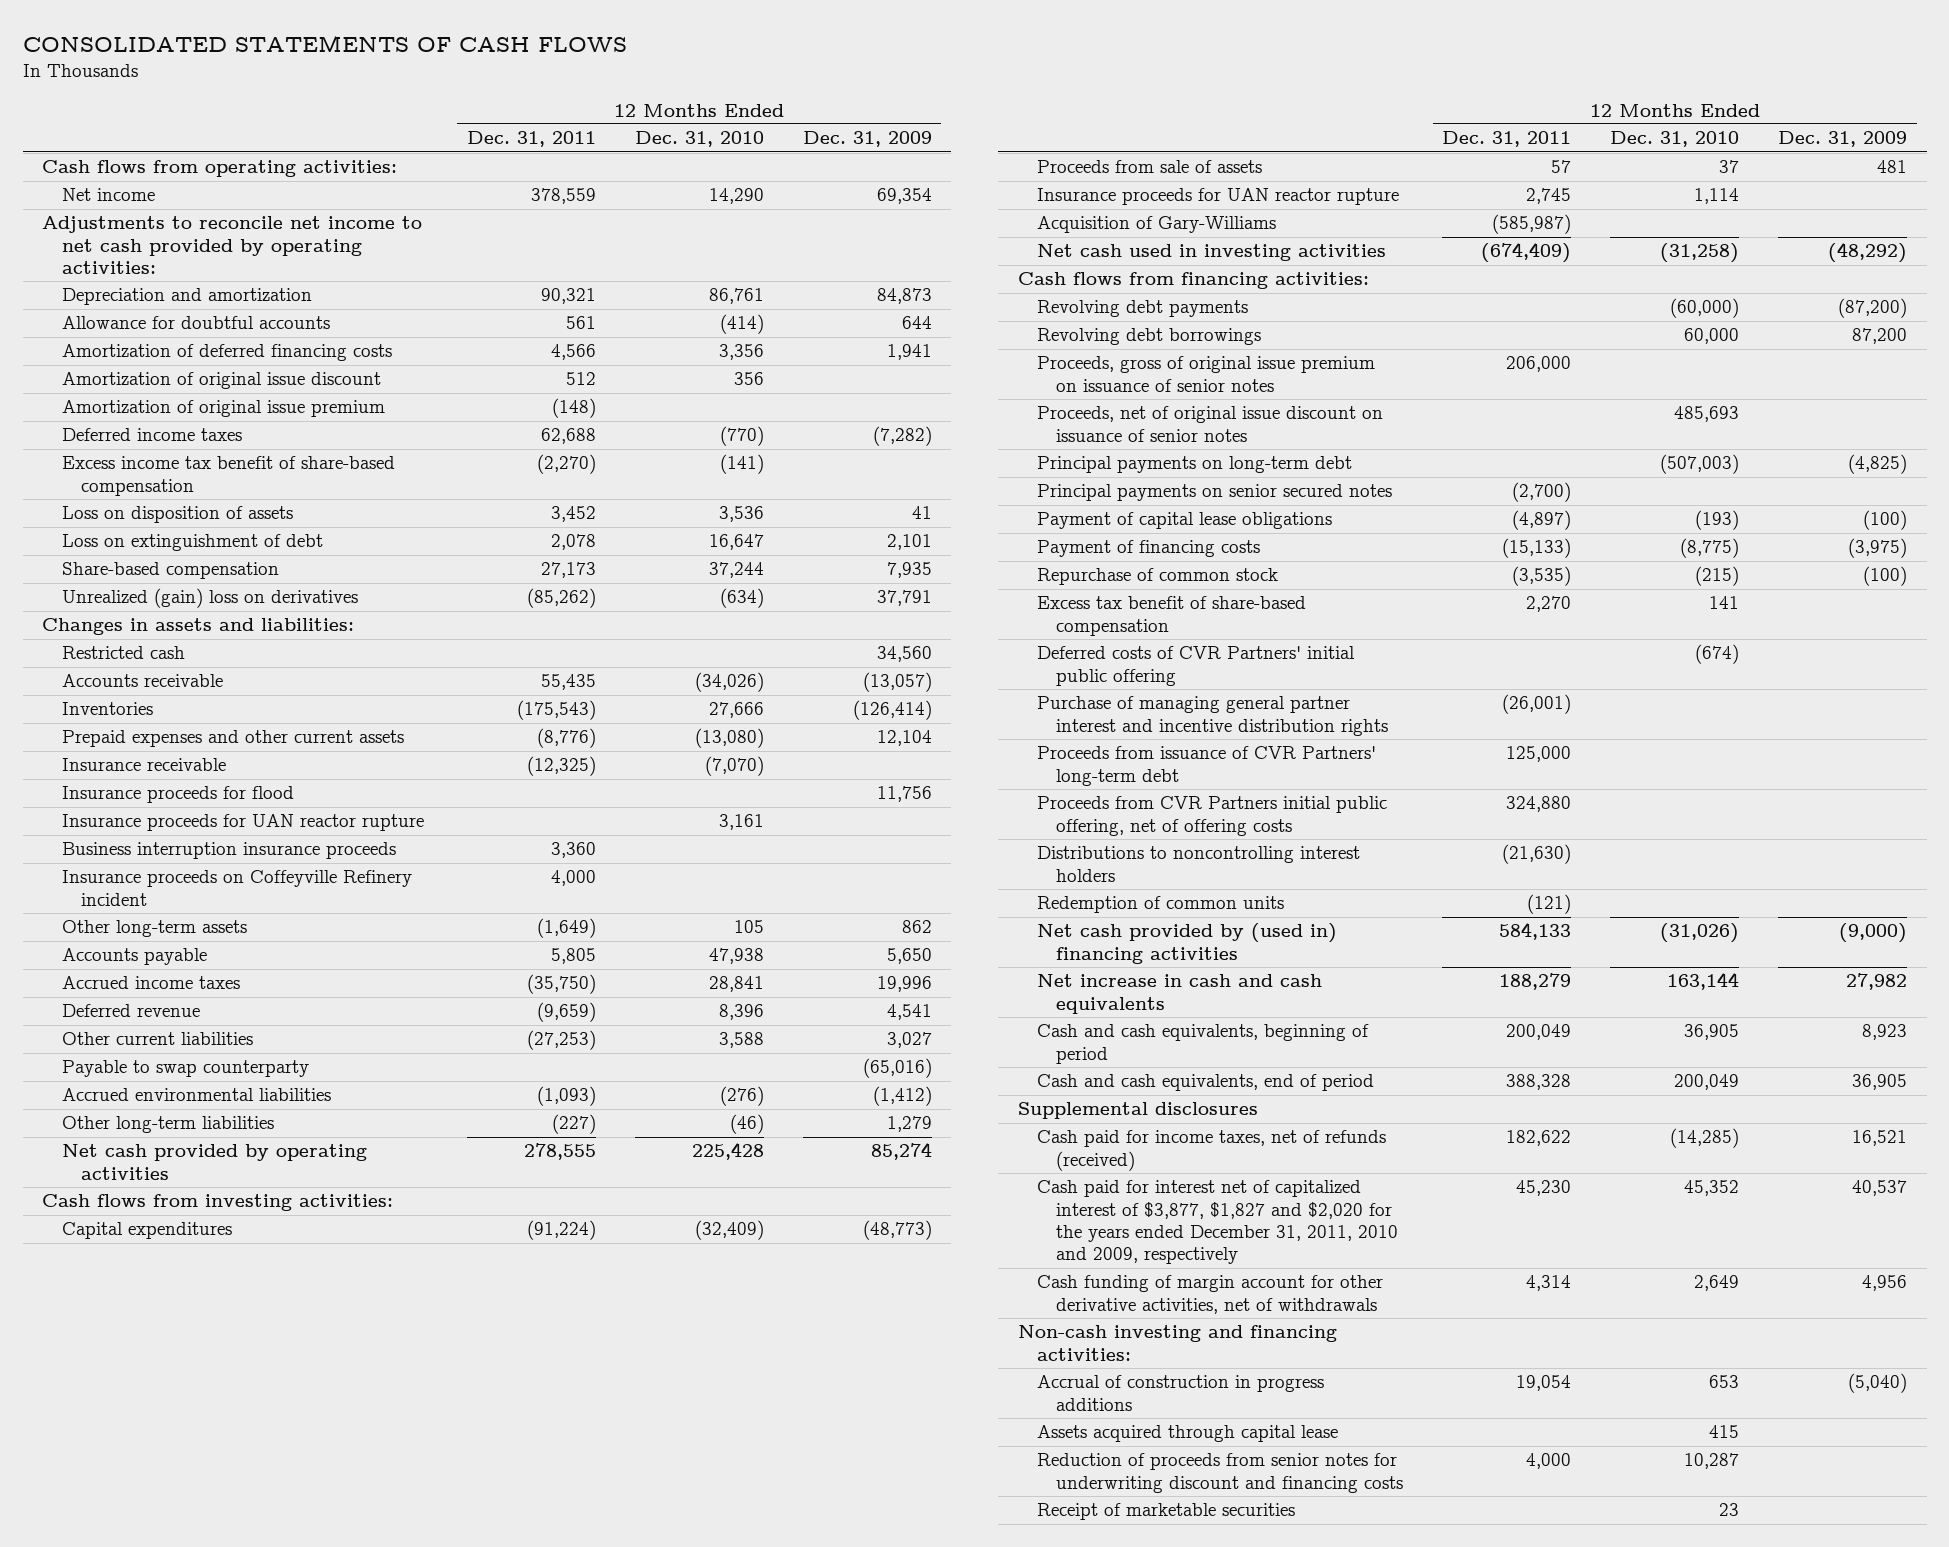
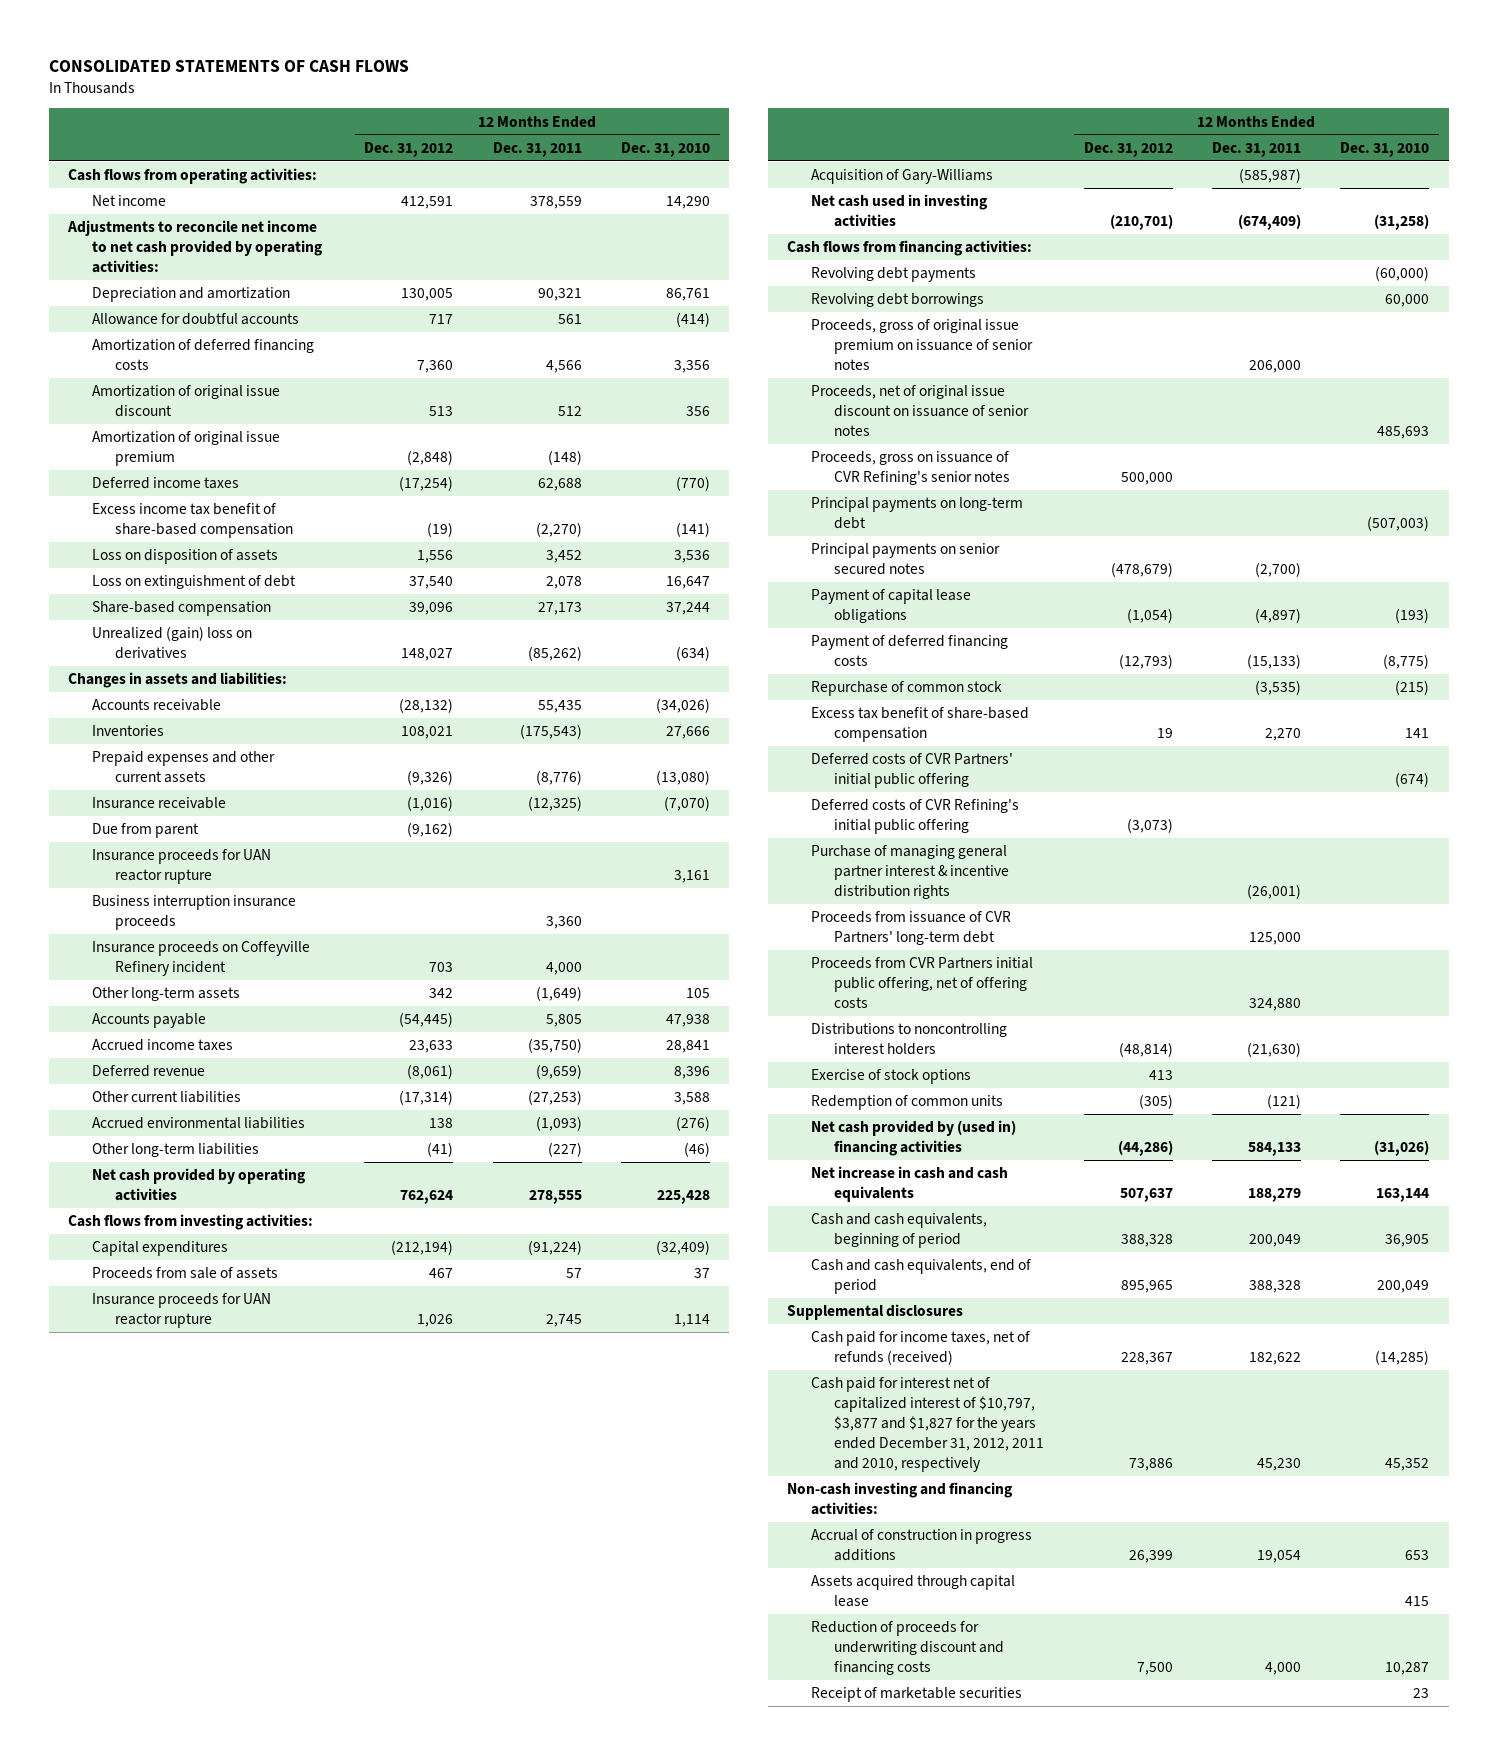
[802,131,932,148] Dec. 31, 2009 -> none
none -> [364,141,454,157] Dec. 31, 2012
[61,646,185,660] Restricted cash -> none
[61,786,294,804] Insurance proceeds for flood -> none
none -> [91,823,199,839] Due from parent
[61,1060,309,1078] Payable to swap counterparty -> none
none -> [810,451,1011,486] Proceeds, gross on issuance of CVR Refining's senior notes
[1036,540,1260,558] Payment of financing costs -> [810,635,1008,667] Payment of deferred financing costs
none -> [810,799,1019,835] Deferred costs of CVR Refining's initial public offering
[1036,696,1389,736] Purchase of managing general partner interest and incentive distribution rights -> [810,845,1010,899] Purchase of managing general partner interest & incentive distribution rights
none -> [810,1069,971,1085] Exercise of stock options
[1036,1275,1383,1314] Cash funding of margin account for other derivative activities, net of withdrawals -> none
[1036,1180,1399,1265] Cash paid for interest net of capitalized interest of $3,877, $1,827 and $2,020 for the years ended December 31, 2011, 2010 and 2009, respectively -> [810,1377,1045,1472] Cash paid for interest net of capitalized interest of $10,797, $3,877 and $1,827 for the years ended December 31, 2012, 2011 and 2010, respectively
[1036,1453,1404,1493] Reduction of proceeds from senior notes for underwriting discount and financing costs -> [810,1621,1005,1675] Reduction of proceeds for underwriting discount and financing costs

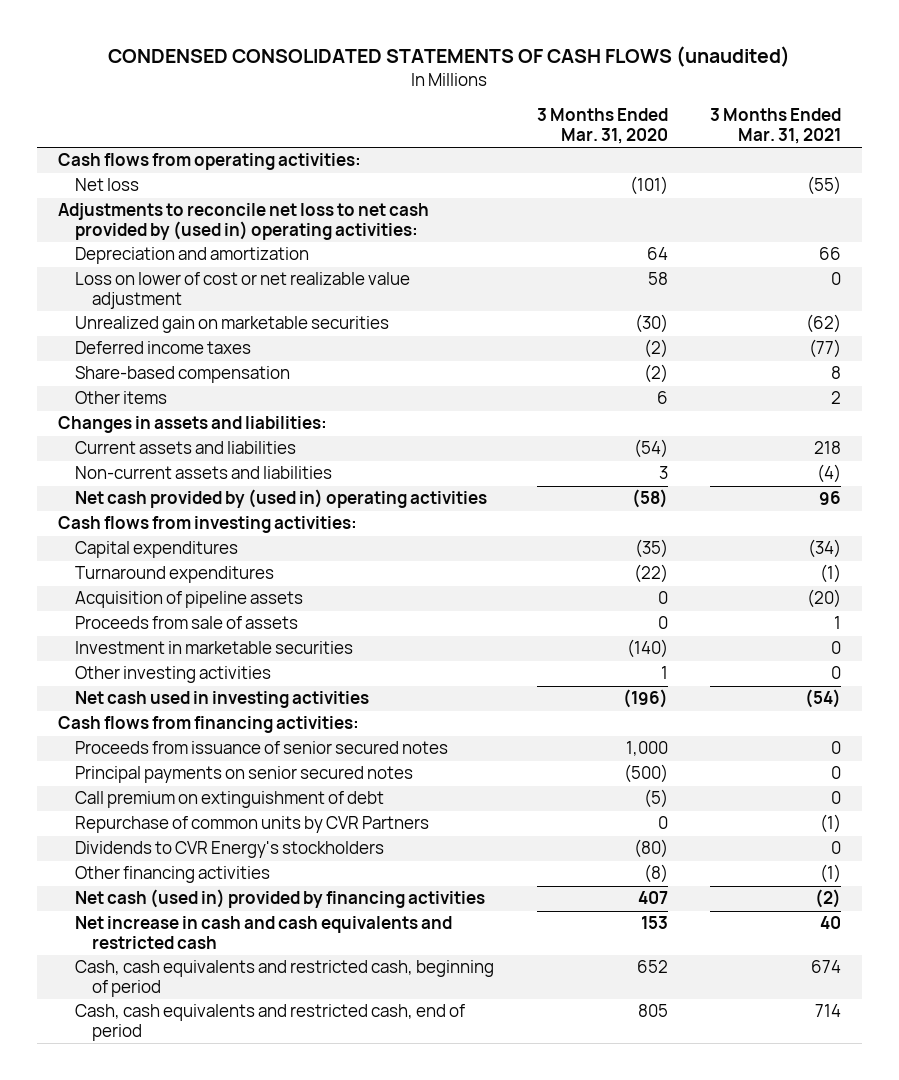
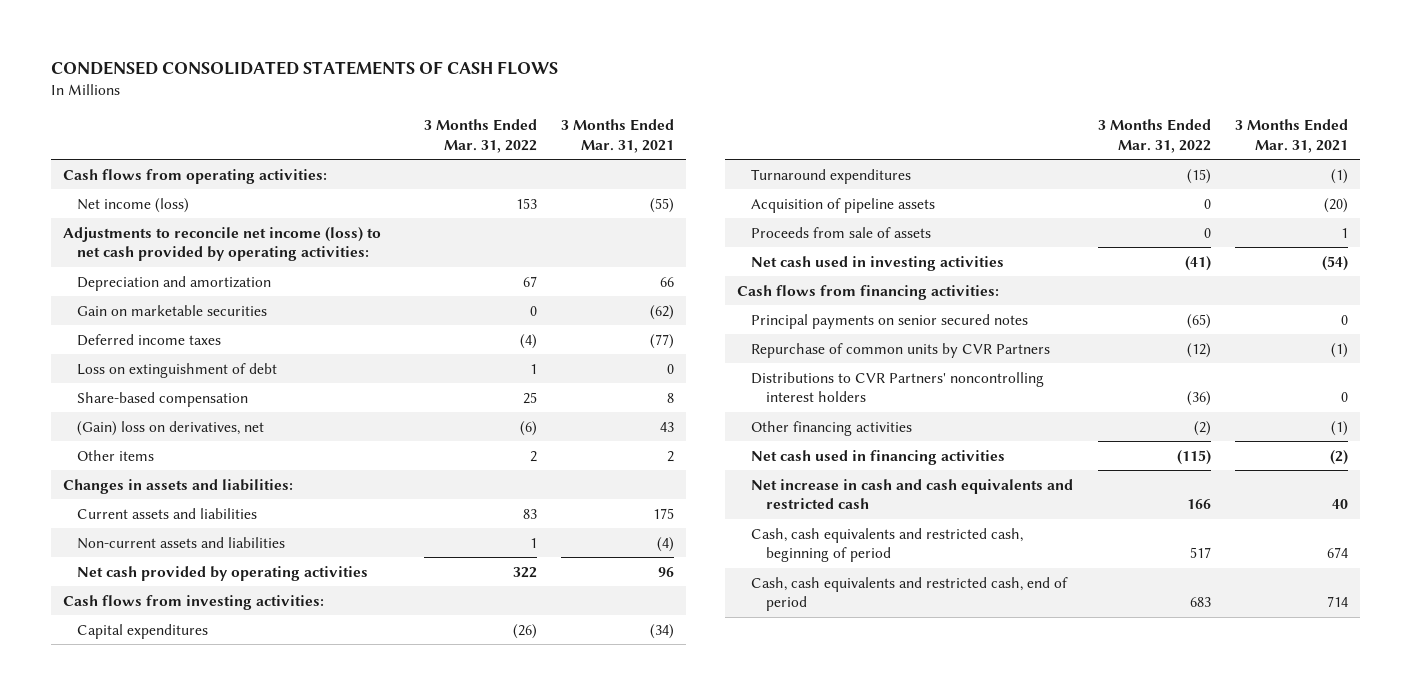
[108,45,791,67] CONDENSED CONSOLIDATED STATEMENTS OF CASH FLOWS (unaudited) -> [50,61,558,76] CONDENSED CONSOLIDATED STATEMENTS OF CASH FLOWS
[536,108,668,145] 3 Months Ended Mar. 31, 2020 -> none
none -> [423,119,537,153] 3 Months Ended Mar. 31, 2022
[75,178,140,192] Net loss -> [77,197,190,213] Net income (loss)
[57,203,429,241] Adjustments to reconcile net loss to net cash provided by (used in) operating activities: -> [62,226,381,262] Adjustments to reconcile net income (loss) to net cash provided by operating activities:
[75,272,411,310] Loss on lower of cost or net realizable value adjustment -> none
[75,316,390,334] Unrealized gain on marketable securities -> [77,304,268,316] Gain on marketable securities
none -> [77,362,278,378] Loss on extinguishment of debt
none -> [77,420,265,436] (Gain) loss on derivatives, net
[813,441,841,455] 218 -> [653,507,675,519] 175
[75,489,488,509] Net cash provided by (used in) operating activities -> [77,565,369,581] Net cash provided by operating activities
[75,641,354,655] Investment in marketable securities -> none
[75,666,272,684] Other investing activities -> none
[75,741,449,755] Proceeds from issuance of senior secured notes -> none
[75,791,385,809] Call premium on extinguishment of debt -> none
[75,841,385,859] Dividends to CVR Energy's stockholders -> none
none -> [751,371,1045,403] Distributions to CVR Partners' noncontrolling interest holders
[75,889,486,909] Net cash (used in) provided by financing activities -> [751,449,1006,465] Net cash used in financing activities

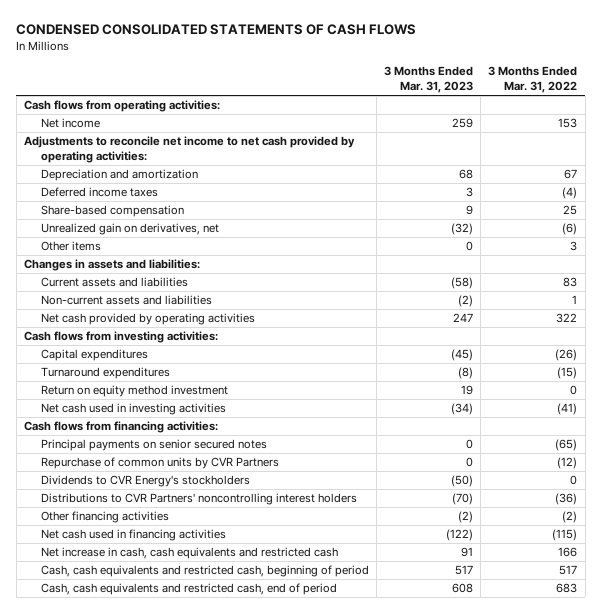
[561,119,675,153] 3 Months Ended Mar. 31, 2021 -> none
none -> [384,66,474,94] 3 Months Ended Mar. 31, 2023
[77,197,190,213] Net income (loss) -> [40,118,100,129] Net income
[62,226,381,262] Adjustments to reconcile net income (loss) to net cash provided by operating activities: -> [23,136,355,164] Adjustments to reconcile net income to net cash provided by operating activities:
[77,304,268,316] Gain on marketable securities -> none
[77,362,278,378] Loss on extinguishment of debt -> none
[77,420,265,436] (Gain) loss on derivatives, net -> [40,223,219,236] Unrealized gain on derivatives, net
[529,450,537,462] 2 -> [570,241,578,252] 3
[751,197,936,213] Acquisition of pipeline assets -> none
[751,226,932,238] Proceeds from sale of assets -> none
none -> [40,385,228,398] Return on equity method investment
none -> [40,475,250,488] Dividends to CVR Energy's stockholders
[751,478,1074,510] Net increase in cash and cash equivalents and restricted cash -> [40,547,338,560] Net increase in cash, cash equivalents and restricted cash

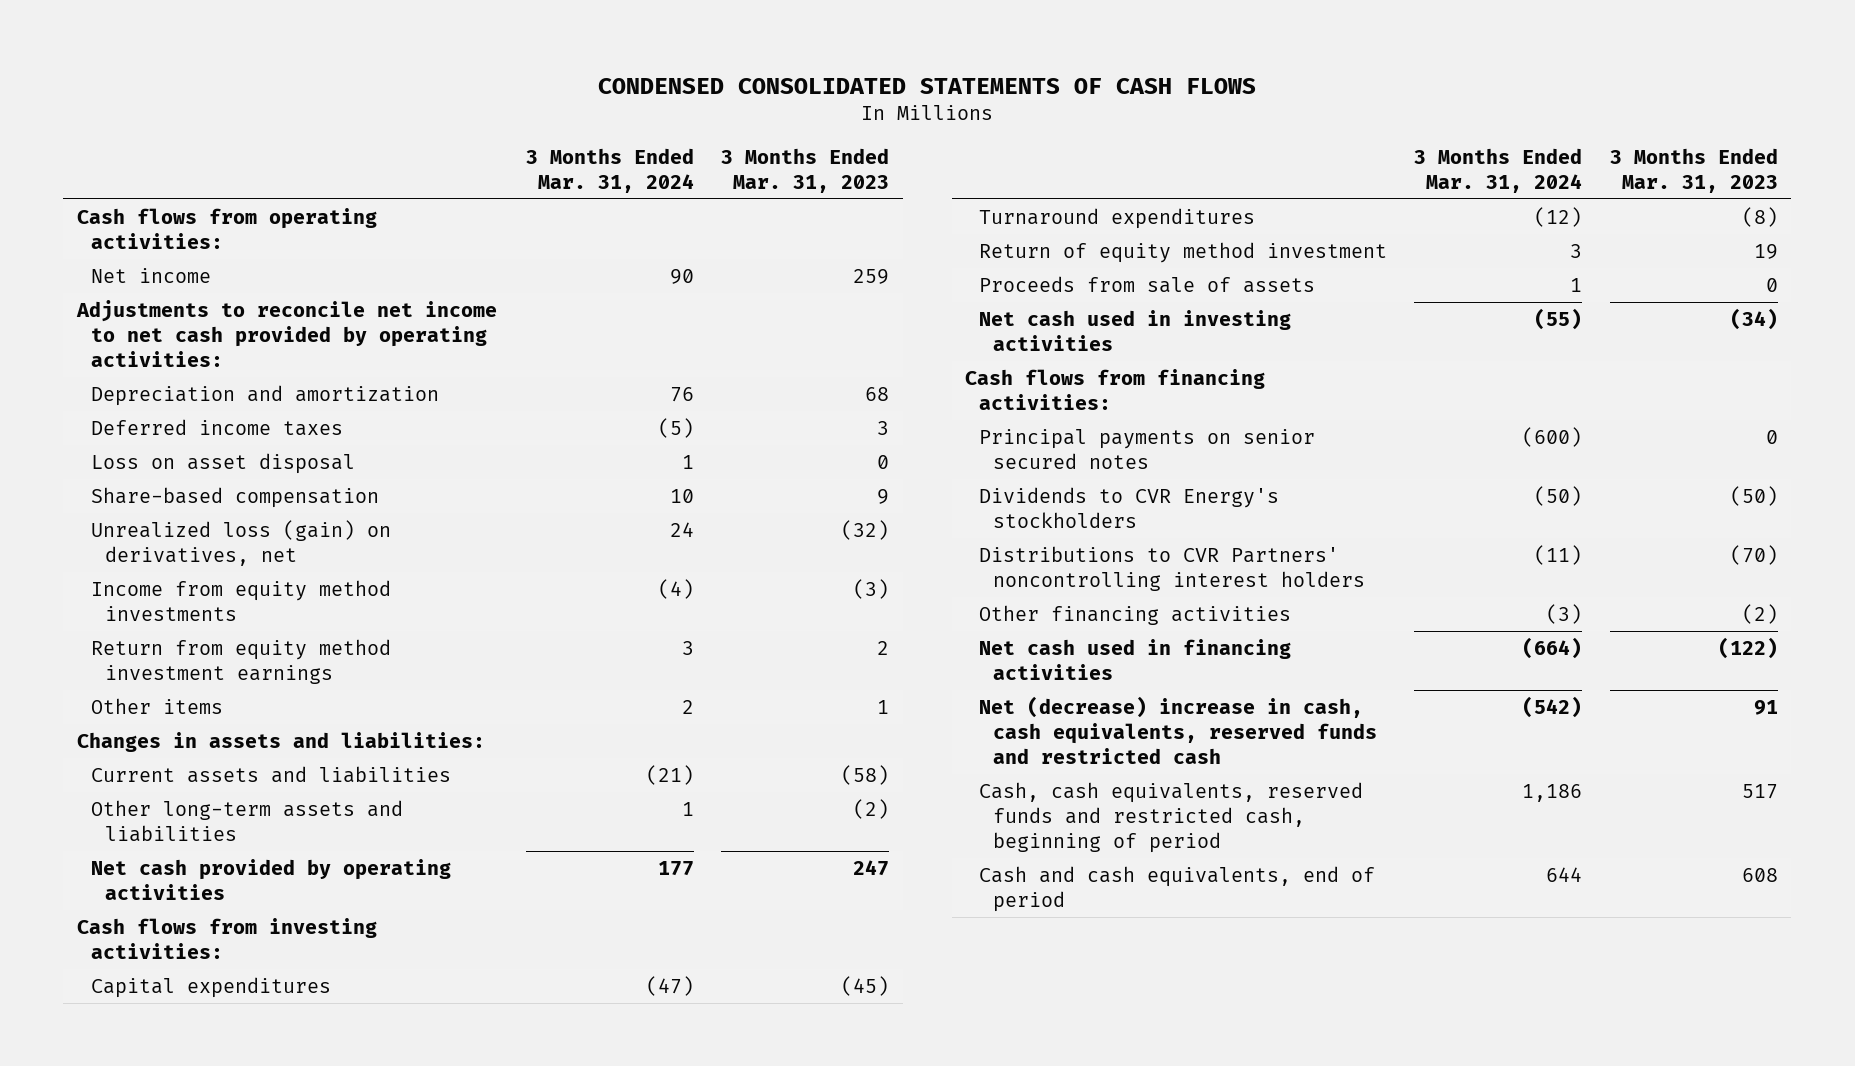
[488,66,578,94] 3 Months Ended Mar. 31, 2022 -> none
none -> [526,147,695,193] 3 Months Ended Mar. 31, 2024
none -> [90,452,355,474] Loss on asset disposal
[40,223,219,236] Unrealized gain on derivatives, net -> [90,519,391,566] Unrealized loss (gain) on derivatives, net
none -> [90,579,391,621] Income from equity method investments
none -> [90,638,391,684] Return from equity method investment earnings
[466,241,474,252] 0 -> [877,699,890,714] 1
[40,295,212,306] Non-current assets and liabilities -> none
none -> [90,799,403,842] Other long-term assets and liabilities
[40,385,228,398] Return on equity method investment -> [979,241,1388,263] Return of equity method investment
none -> [979,275,1316,293] Proceeds from sale of assets
[40,457,279,470] Repurchase of common units by CVR Partners -> none
[40,547,338,560] Net increase in cash, cash equivalents and restricted cash -> [979,695,1377,764] Net (decrease) increase in cash, cash equivalents, reserved funds and restricted cash
[40,565,369,578] Cash, cash equivalents and restricted cash, beginning of period -> [979,781,1364,853] Cash, cash equivalents, reserved funds and restricted cash, beginning of period
[40,583,337,596] Cash, cash equivalents and restricted cash, end of period -> [979,865,1376,912] Cash and cash equivalents, end of period

